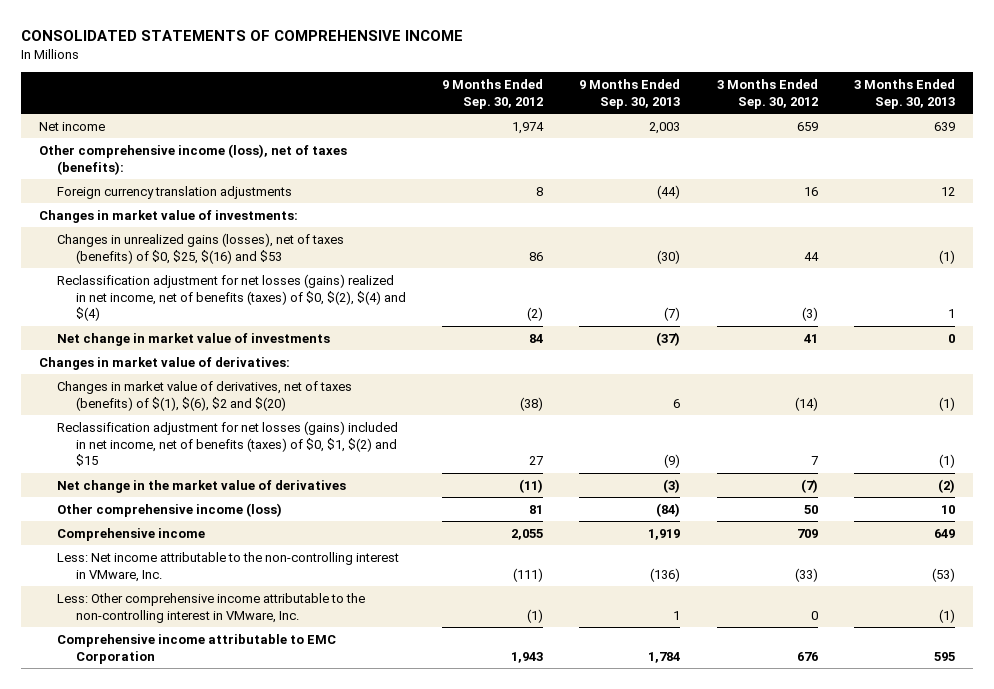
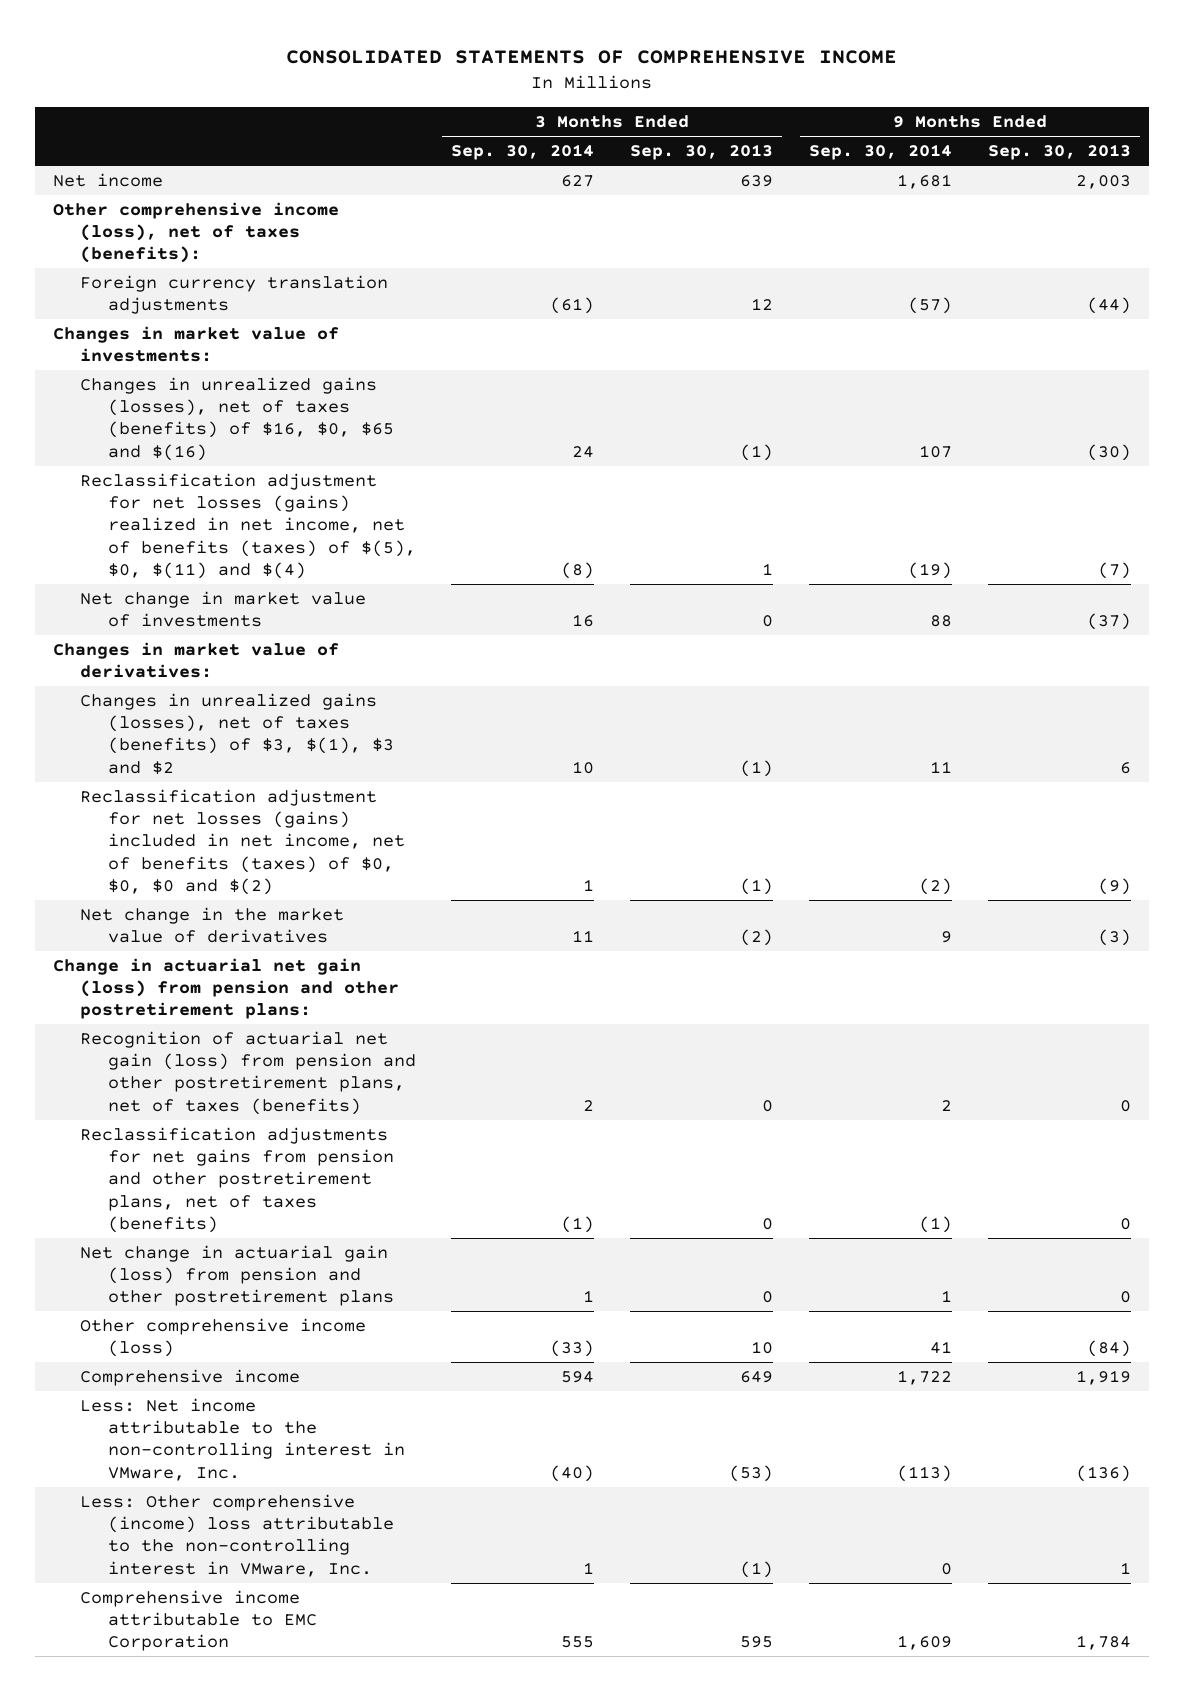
[442,78,544,109] 9 Months Ended Sep. 30, 2012 -> none
[716,78,818,109] 3 Months Ended Sep. 30, 2012 -> none
none -> [451,144,595,161] Sep. 30, 2014
none -> [808,144,952,161] Sep. 30, 2014
[57,232,345,264] Changes in unrealized gains (losses), net of taxes (benefits) of $0, $25, $(16) and $53 -> [80,376,394,461] Changes in unrealized gains (losses), net of taxes (benefits) of $16, $0, $65 and $(16)
[57,273,406,322] Reclassification adjustment for net losses (gains) realized in net income, net of benefits (taxes) of $0, $(2), $(4) and $(4) -> [80,472,416,579] Reclassification adjustment for net losses (gains) realized in net income, net of benefits (taxes) of $(5), $0, $(11) and $(4)
[57,380,353,411] Changes in market value of derivatives, net of taxes (benefits) of $(1), $(6), $2 and $(20) -> [80,692,394,775] Changes in unrealized gains (losses), net of taxes (benefits) of $3, $(1), $3 and $2
[57,420,399,467] Reclassification adjustment for net losses (gains) included in net income, net of benefits (taxes) of $0, $1, $(2) and $15 -> [80,788,405,895] Reclassification adjustment for net losses (gains) included in net income, net of benefits (taxes) of $0, $0, $0 and $(2)
none -> [52,957,400,1020] Change in actuarial net gain (loss) from pension and other postretirement plans:
none -> [80,1030,416,1115] Recognition of actuarial net gain (loss) from pension and other postretirement plans, net of taxes (benefits)
none -> [80,1126,394,1233] Reclassification adjustments for net gains from pension and other postretirement plans, net of taxes (benefits)
none -> [80,1244,394,1307] Net change in actuarial gain (loss) from pension and other postretirement plans
[57,592,366,623] Less: Other comprehensive income attributable to the non-controlling interest in VMware, Inc. -> [80,1493,394,1577] Less: Other comprehensive (income) loss attributable to the non-controlling interest in VMware, Inc.

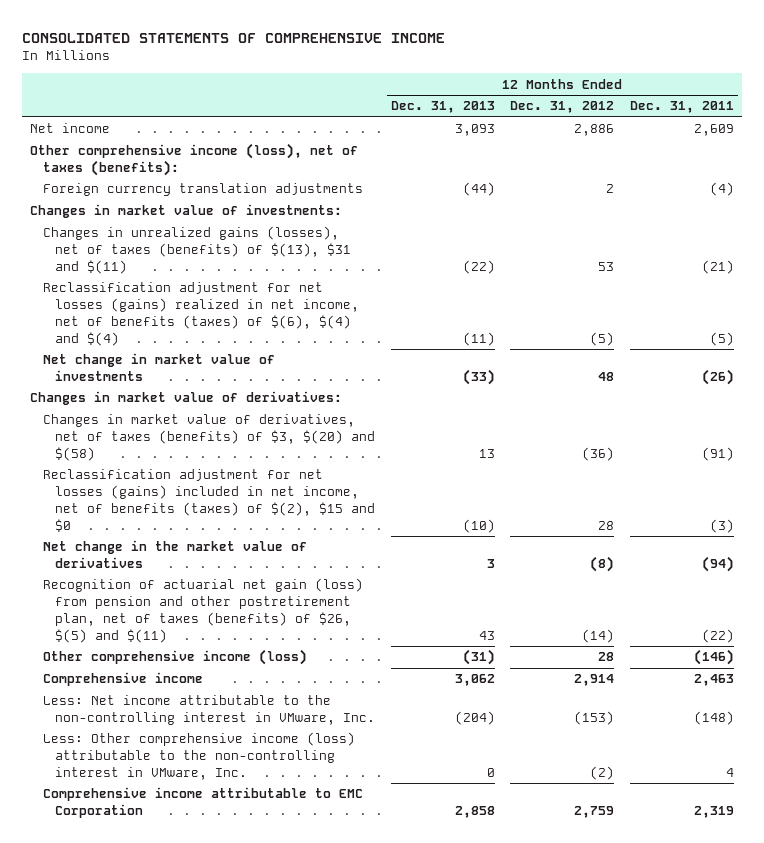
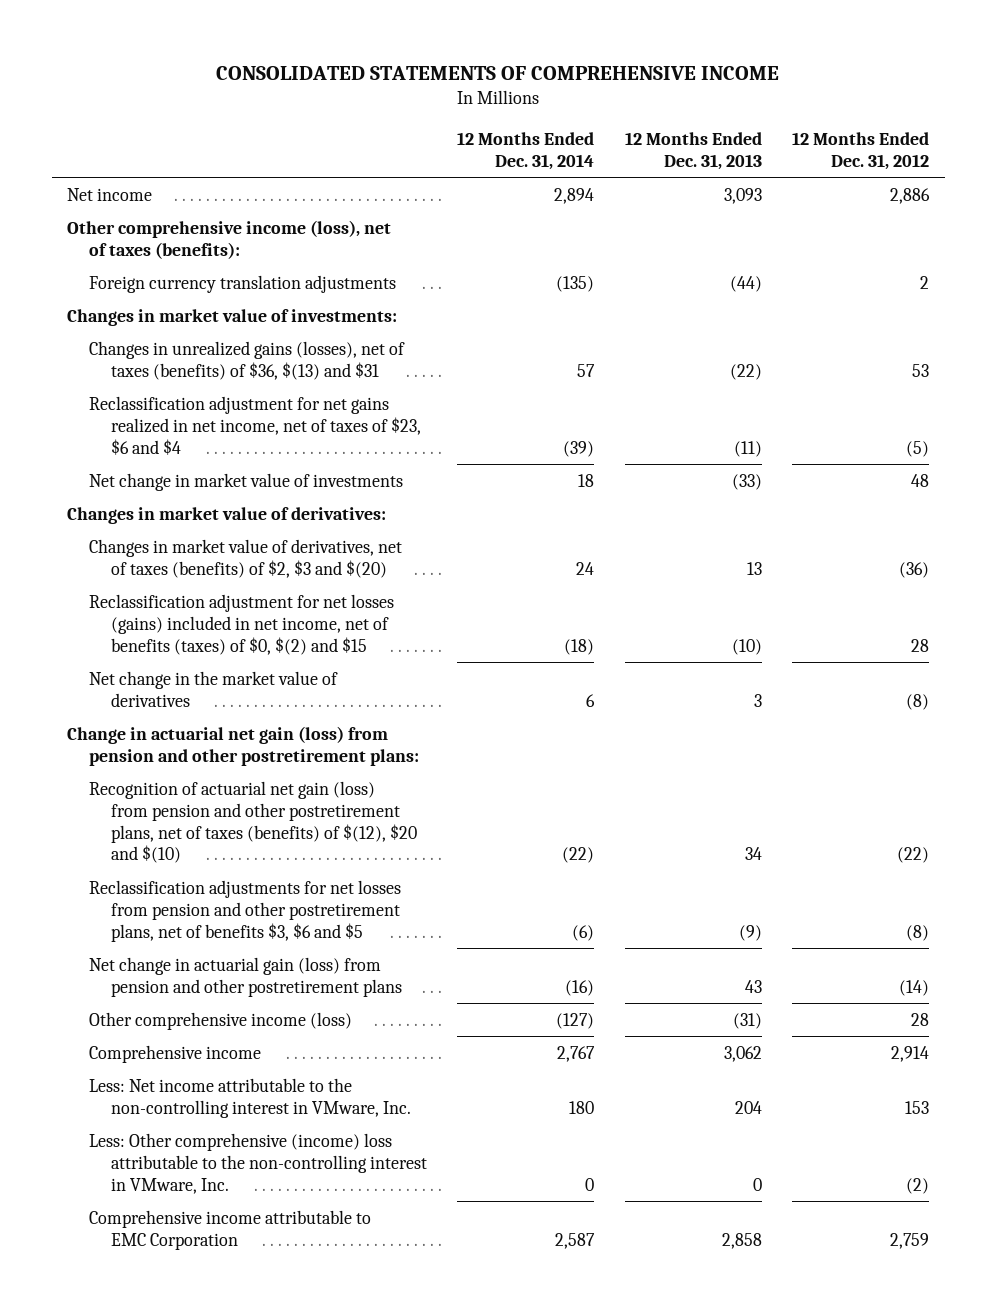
[629,101,734,114] Dec. 31, 2011 -> none
none -> [457,131,595,170] 12 Months Ended Dec. 31, 2014
[42,226,352,274] Changes in unrealized gains (losses), net of taxes (benefits) of $(13), $31 and $(11) -> [88,340,405,380] Changes in unrealized gains (losses), net of taxes (benefits) of $36, $(13) and $31
[42,282,360,346] Reclassification adjustment for net losses (gains) realized in net income, net of benefits (taxes) of $(6), $(4) and $(4) -> [88,395,421,455] Reclassification adjustment for net gains realized in net income, net of taxes of $23, $6 and $4
[42,414,376,461] Changes in market value of derivatives, net of taxes (benefits) of $3, $(20) and $(58) -> [88,538,402,578] Changes in market value of derivatives, net of taxes (benefits) of $2, $3 and $(20)
[42,469,376,532] Reclassification adjustment for net losses (gains) included in net income, net of benefits (taxes) of $(2), $15 and $0 -> [88,593,394,655] Reclassification adjustment for net losses (gains) included in net income, net of benefits (taxes) of $0, $(2) and $15
none -> [67,725,419,766] Change in actuarial net gain (loss) from pension and other postretirement plans:
none -> [88,780,417,864] Recognition of actuarial net gain (loss) from pension and other postretirement plans, net of taxes (benefits) of $(12), $20 and $(10)
none -> [88,879,401,942] Reclassification adjustments for net losses from pension and other postretirement plans, net of benefits $3, $6 and $5
[42,578,363,643] Recognition of actuarial net gain (loss) from pension and other postretirement plan, net of taxes (benefits) of $26, $(5) and $(11) -> [88,956,402,997] Net change in actuarial gain (loss) from pension and other postretirement plans
[454,711,495,726] (204) -> [734,1100,762,1114] 204
[574,711,615,726] (153) -> [905,1100,930,1114] 153
[42,732,355,780] Less: Other comprehensive income (loss) attributable to the non-controlling interest in VMware, Inc. -> [88,1132,427,1194] Less: Other comprehensive (income) loss attributable to the non-controlling interest in VMware, Inc.

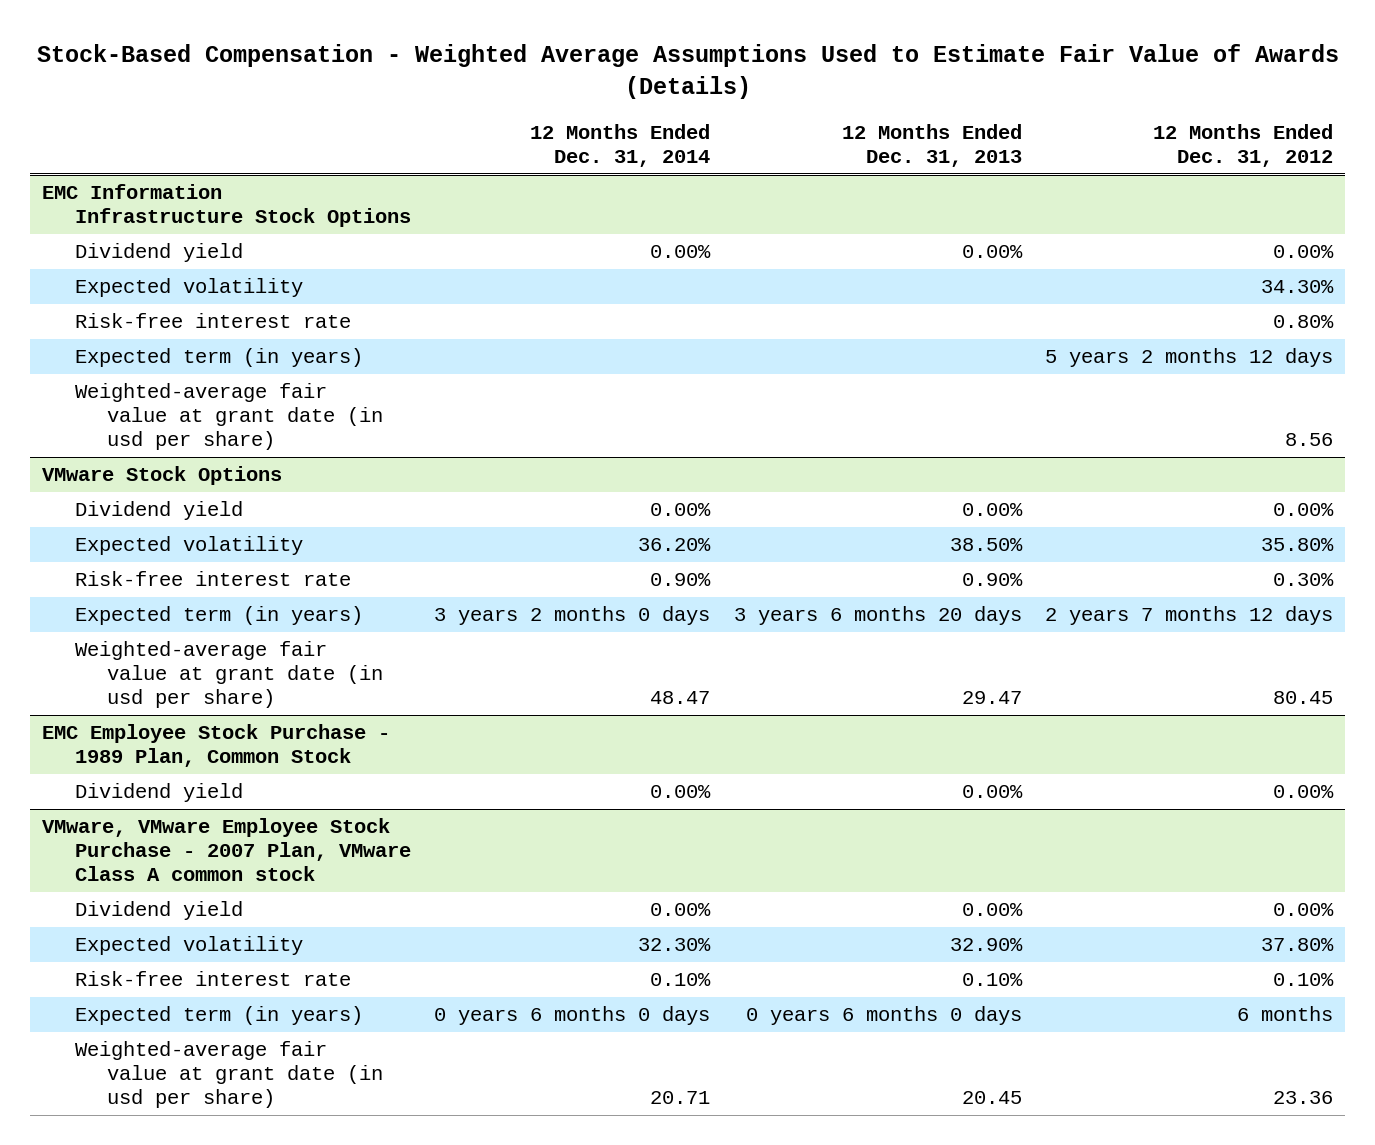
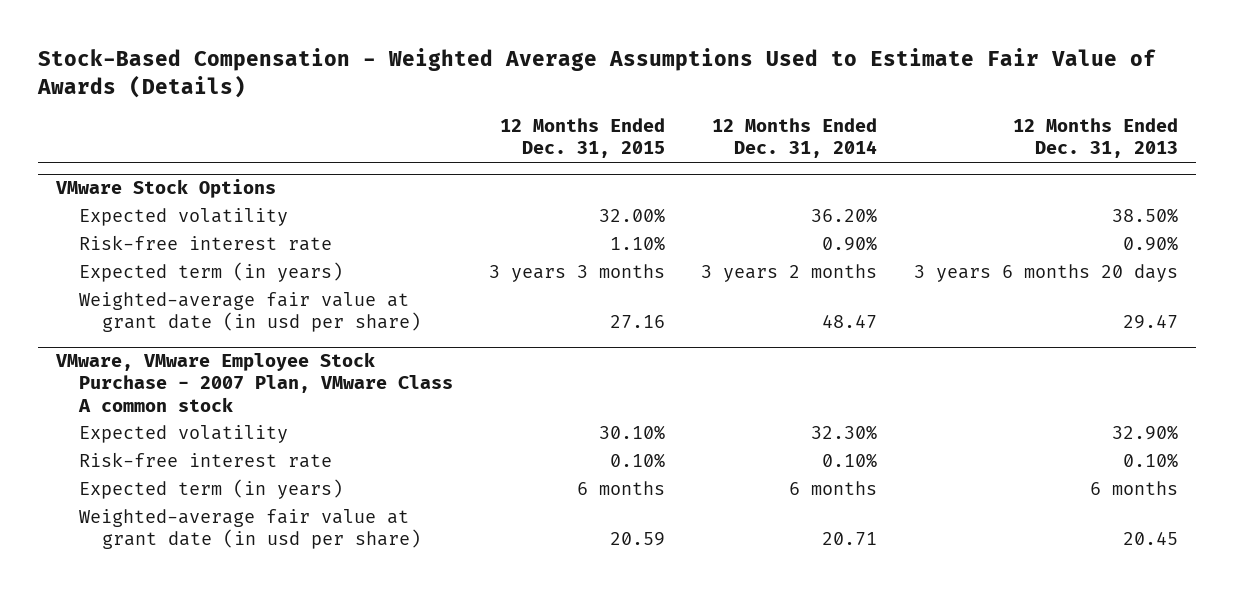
[1153,123,1334,168] 12 Months Ended Dec. 31, 2012 -> none
none -> [500,118,666,159] 12 Months Ended Dec. 31, 2015
[42,184,411,228] EMC Information Infrastructure Stock Options -> none
[74,243,243,263] Dividend yield -> none
[74,278,303,298] Expected volatility -> none
[74,313,351,329] Risk-free interest rate -> none
[74,348,363,368] Expected term (in years) -> none
[74,383,384,451] Weighted-average fair value at grant date (in usd per share) -> none
[74,501,243,521] Dividend yield -> none
[434,606,711,626] 3 years 2 months 0 days -> [701,264,878,283] 3 years 2 months
[42,724,391,768] EMC Employee Stock Purchase - 1989 Plan, Common Stock -> none
[74,783,243,803] Dividend yield -> none
[74,901,243,921] Dividend yield -> none
[434,1006,711,1026] 0 years 6 months 0 days -> [789,481,878,496] 6 months
[745,1006,1022,1026] 0 years 6 months 0 days -> [1089,481,1178,496] 6 months

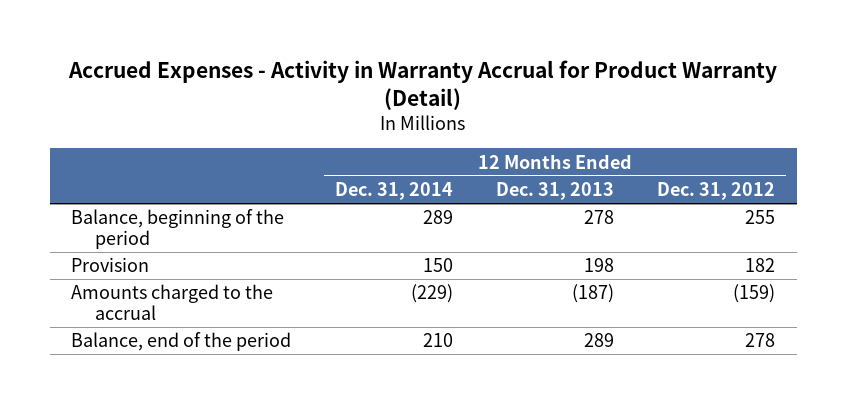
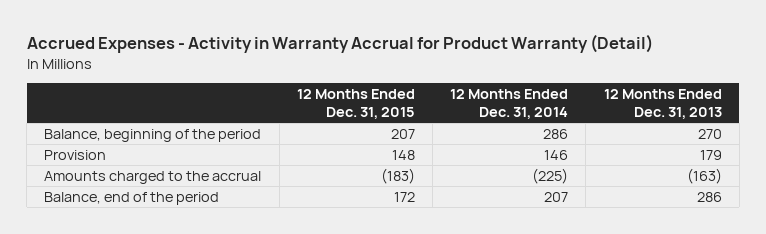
[657,182,776,201] Dec. 31, 2012 -> none
none -> [296,89,415,119] 12 Months Ended Dec. 31, 2015
[422,210,453,225] 289 -> [543,129,569,140] 286
[583,210,614,225] 278 -> [697,129,722,140] 270
[422,258,453,273] 150 -> [544,150,569,161] 146
[583,258,614,273] 198 -> [699,150,722,161] 179
[410,284,453,304] (229) -> [532,168,569,185] (225)
[571,284,614,304] (187) -> [686,168,722,185] (163)
[422,333,453,348] 210 -> [544,192,569,203] 207
[583,333,614,348] 289 -> [696,192,722,203] 286

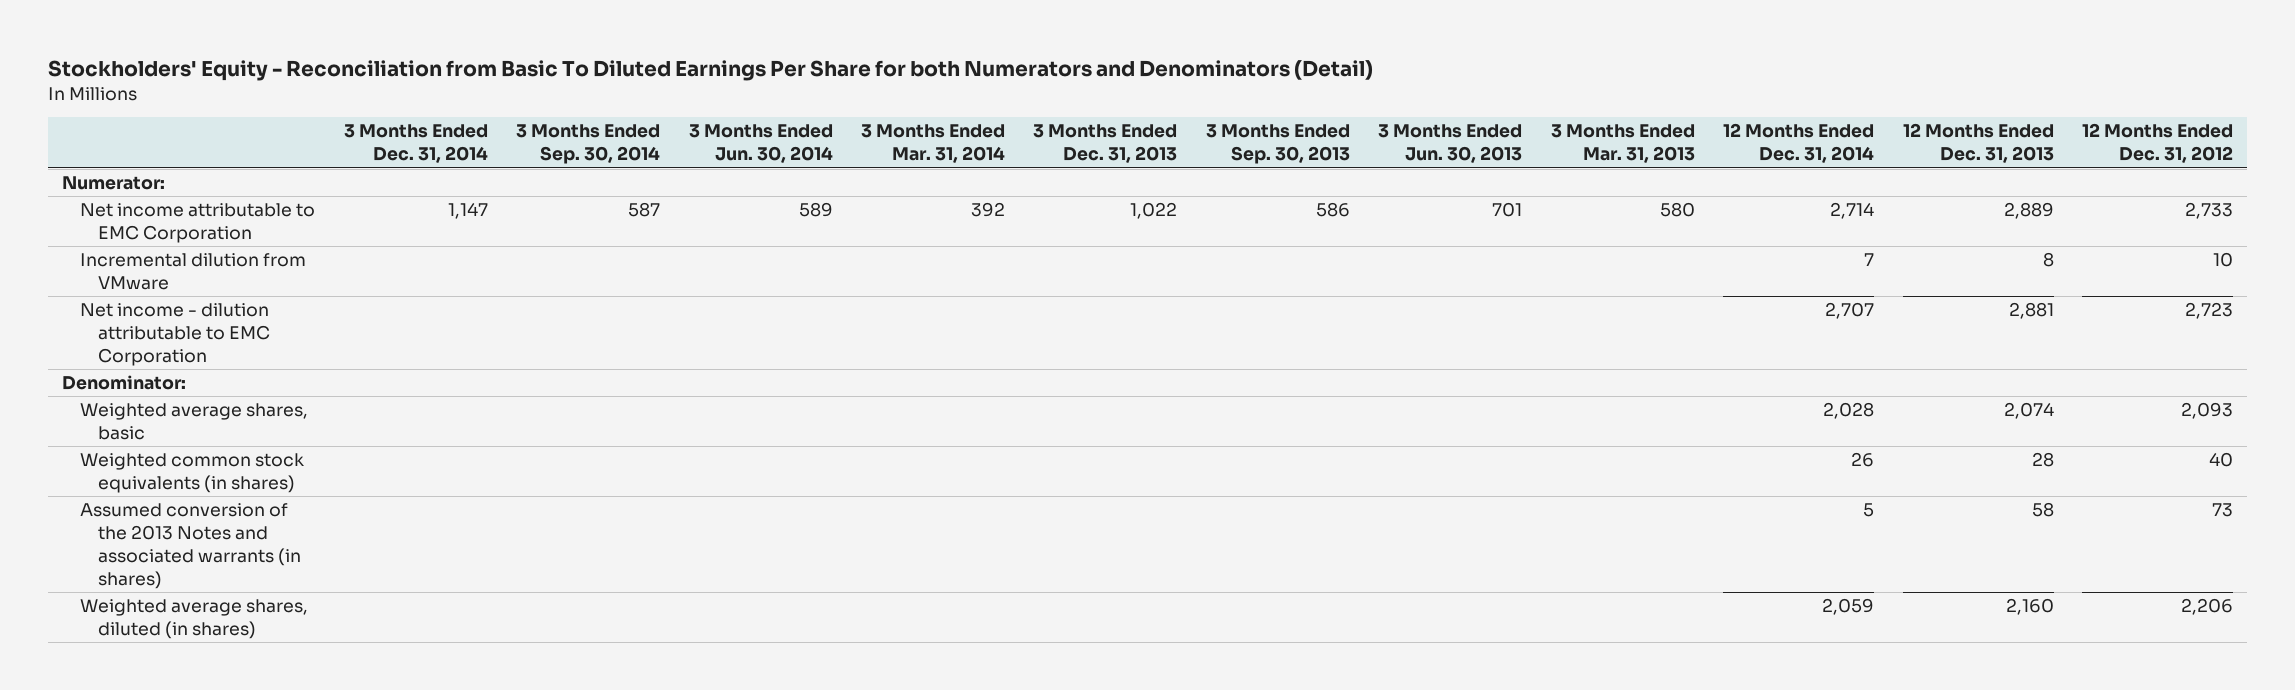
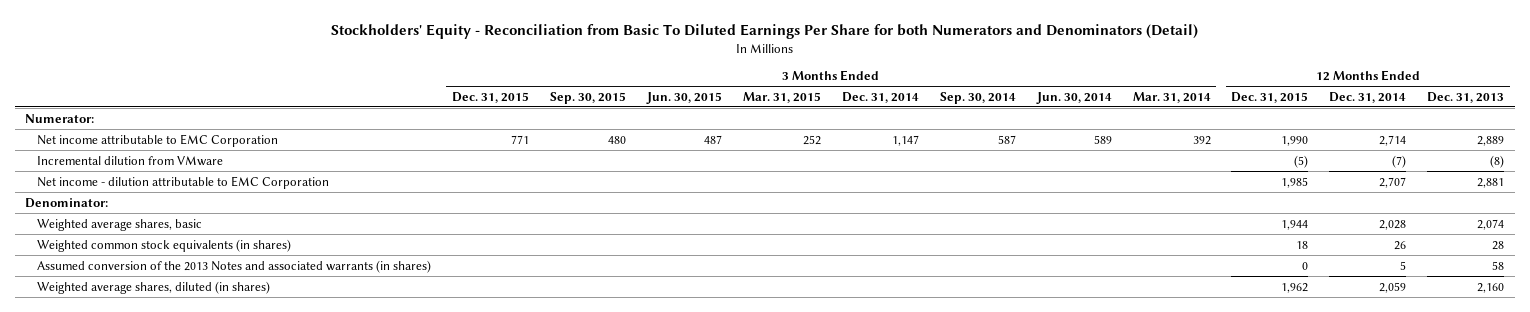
[1033,124,1178,164] 3 Months Ended Dec. 31, 2013 -> none
[1205,124,1350,165] 3 Months Ended Sep. 30, 2013 -> none
[1378,124,1523,164] 3 Months Ended Jun. 30, 2013 -> none
[1550,124,1695,164] 3 Months Ended Mar. 31, 2013 -> none
[2082,123,2234,164] 12 Months Ended Dec. 31, 2012 -> none
none -> [451,91,529,103] Dec. 31, 2015
none -> [549,91,626,104] Sep. 30, 2015
none -> [645,91,722,104] Jun. 30, 2015
none -> [742,91,821,103] Mar. 31, 2015
none -> [1231,91,1309,103] Dec. 31, 2015
[1864,253,1875,267] 7 -> [1392,154,1407,168] (7)
[2042,252,2054,268] 8 -> [1490,154,1505,168] (8)

